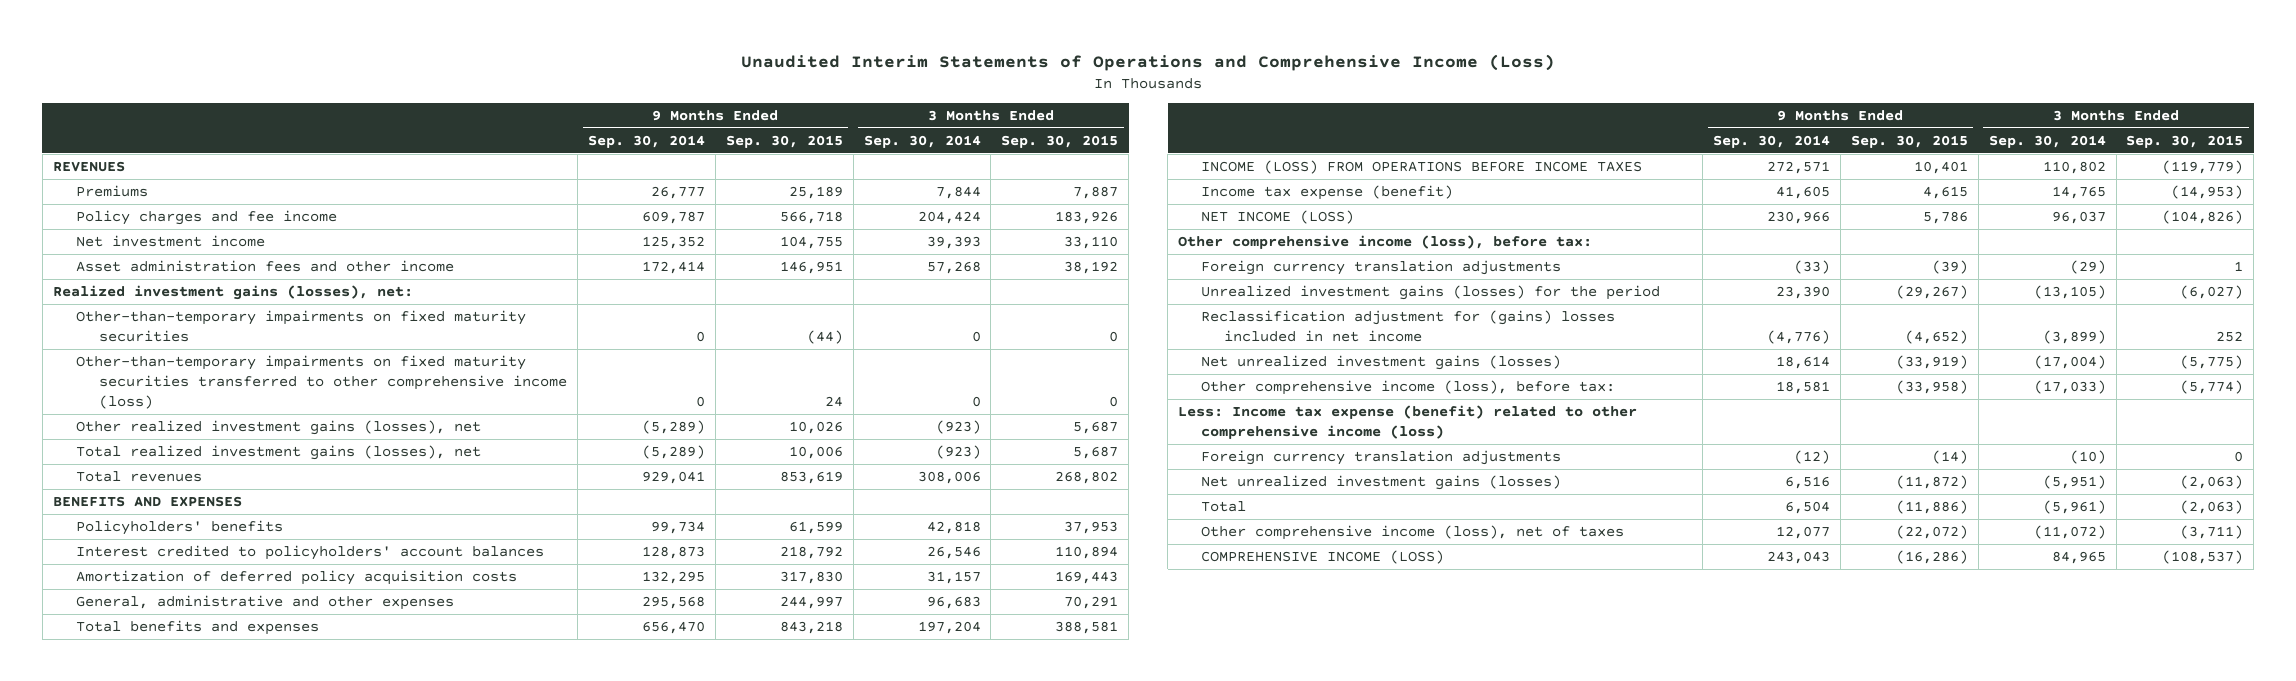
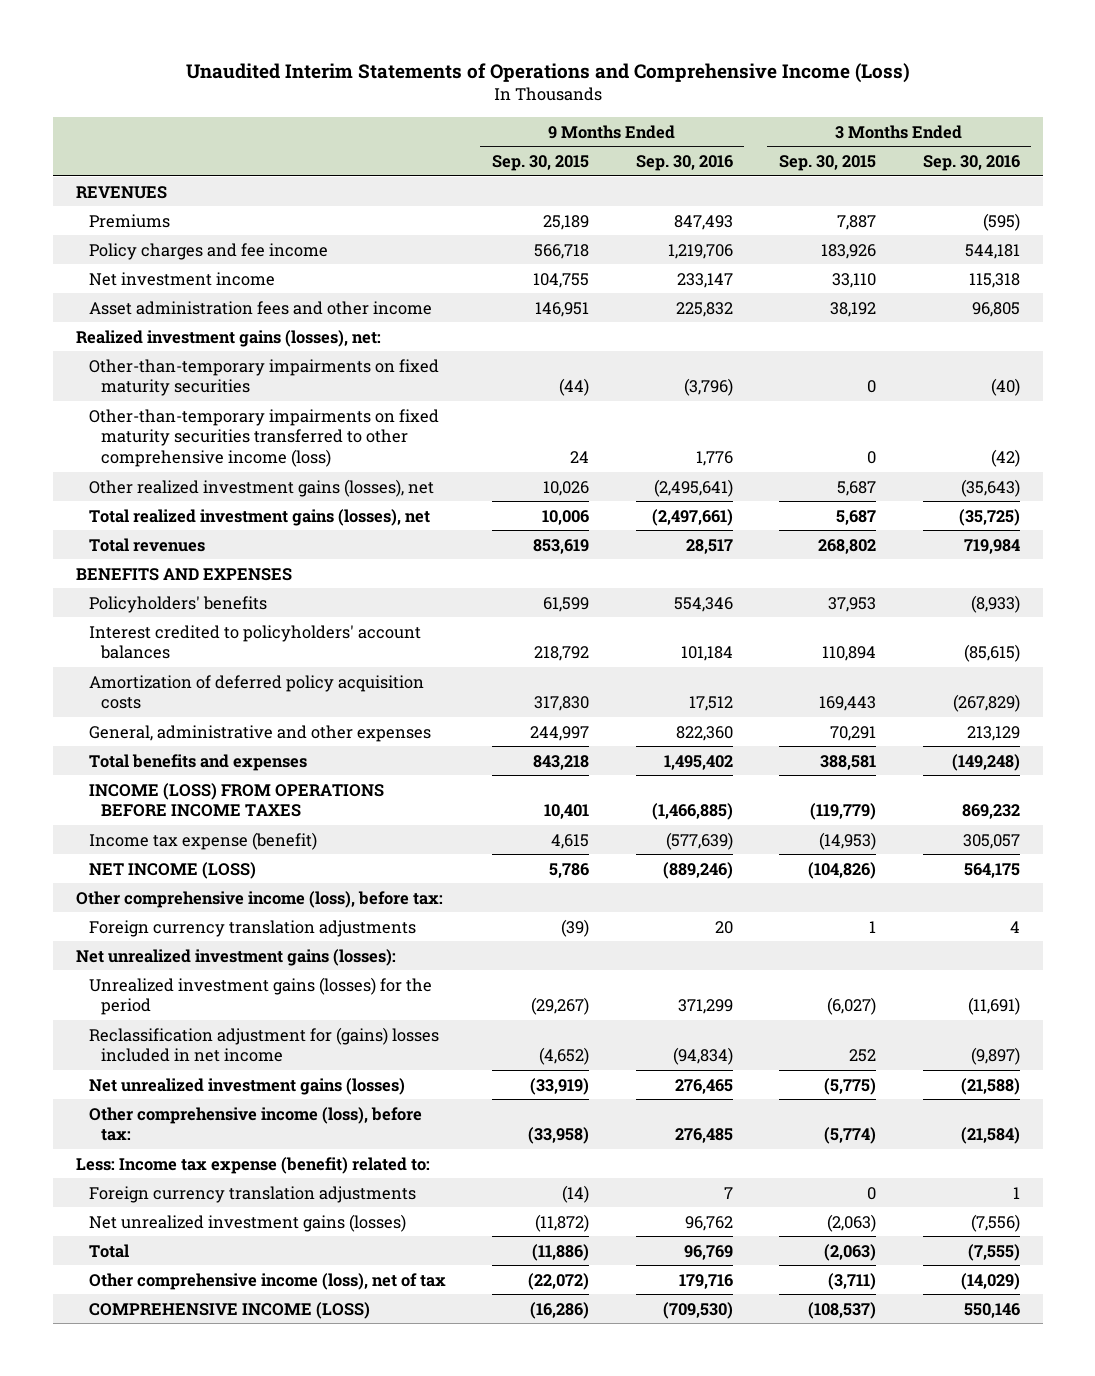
[587,134,705,148] Sep. 30, 2014 -> none
[863,134,981,148] Sep. 30, 2014 -> none
none -> [635,154,733,171] Sep. 30, 2016
none -> [922,154,1020,171] Sep. 30, 2016
none -> [75,948,396,966] Net unrealized investment gains (losses):
[1177,405,1637,439] Less: Income tax expense (benefit) related to other comprehensive income (loss) -> [75,1156,430,1174] Less: Income tax expense (benefit) related to:
[1201,525,1625,541] Other comprehensive income (loss), net of taxes -> [88,1272,446,1290] Other comprehensive income (loss), net of tax

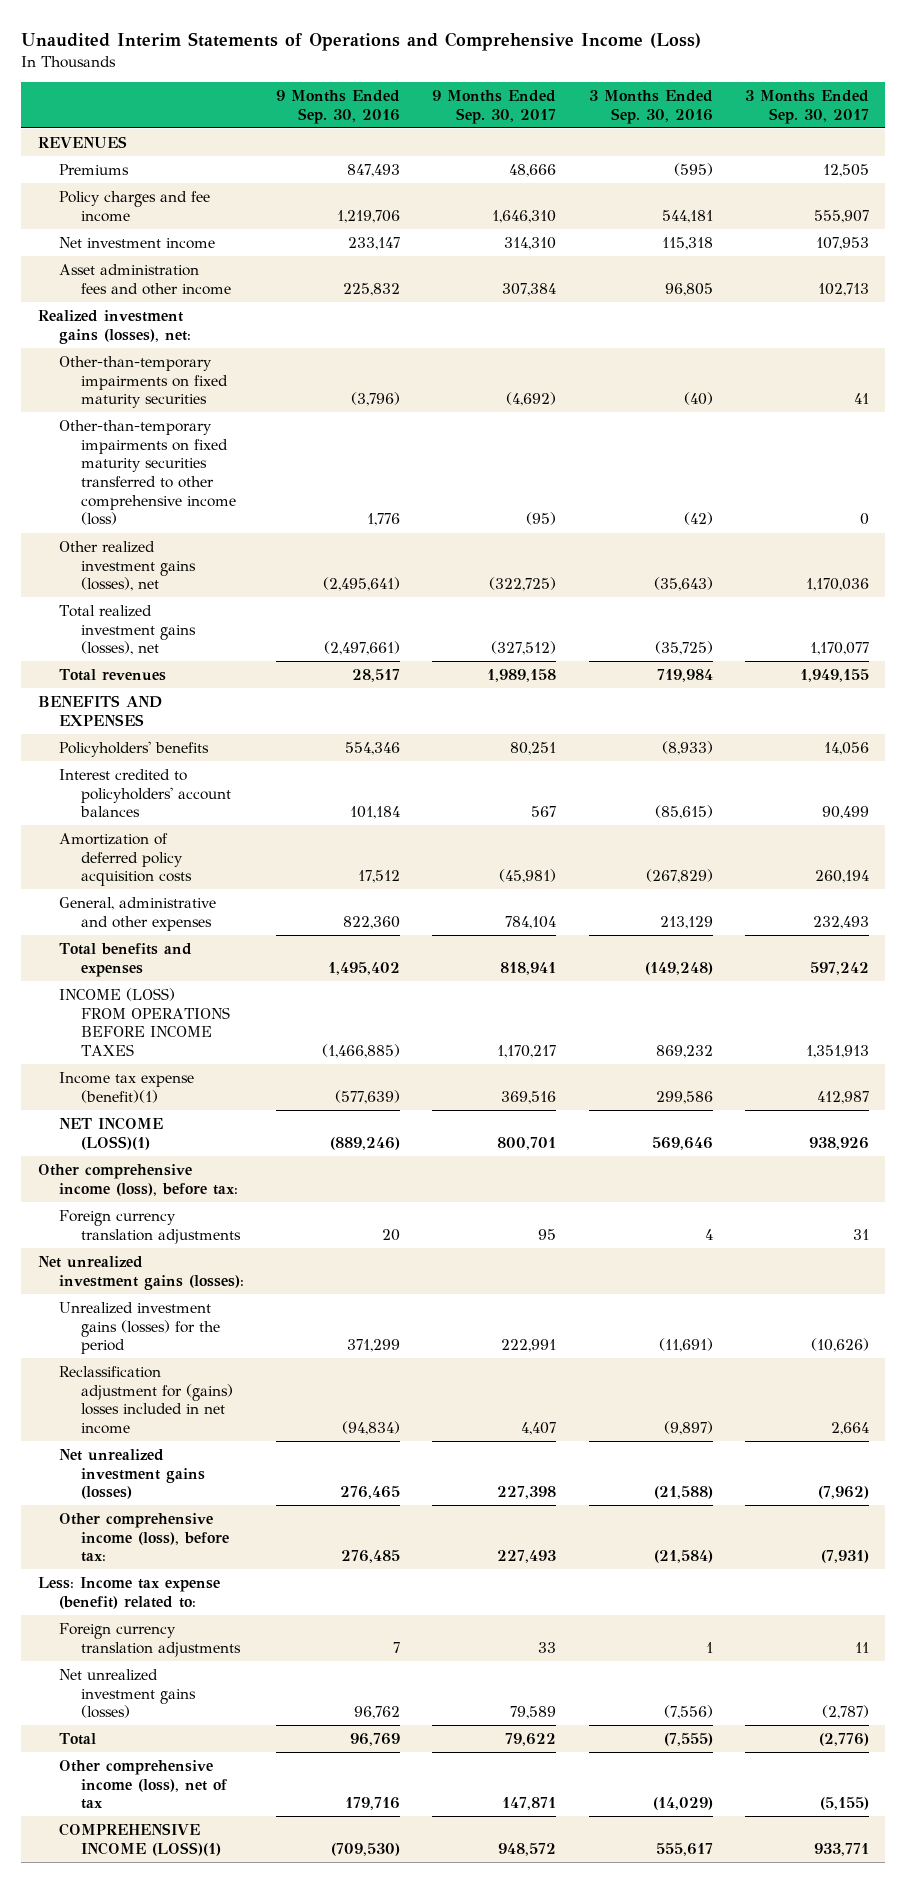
[492,154,590,171] Sep. 30, 2015 -> none
[779,154,877,171] Sep. 30, 2015 -> none
none -> [432,90,557,124] 9 Months Ended Sep. 30, 2017
none -> [744,90,869,124] 3 Months Ended Sep. 30, 2017
[88,831,317,850] Income tax expense (benefit) -> [59,1071,195,1103] Income tax expense (benefit)(1)
[962,833,1020,849] 305,057 -> [655,1090,713,1104] 299,586
[88,861,256,879] NET INCOME (LOSS) -> [59,1116,164,1150] NET INCOME (LOSS)(1)
[963,862,1020,878] 564,175 -> [651,1136,713,1150] 569,646
[88,1301,370,1319] COMPREHENSIVE INCOME (LOSS) -> [59,1822,222,1856] COMPREHENSIVE INCOME (LOSS)(1)
[963,1302,1020,1318] 550,146 -> [655,1842,713,1856] 555,617

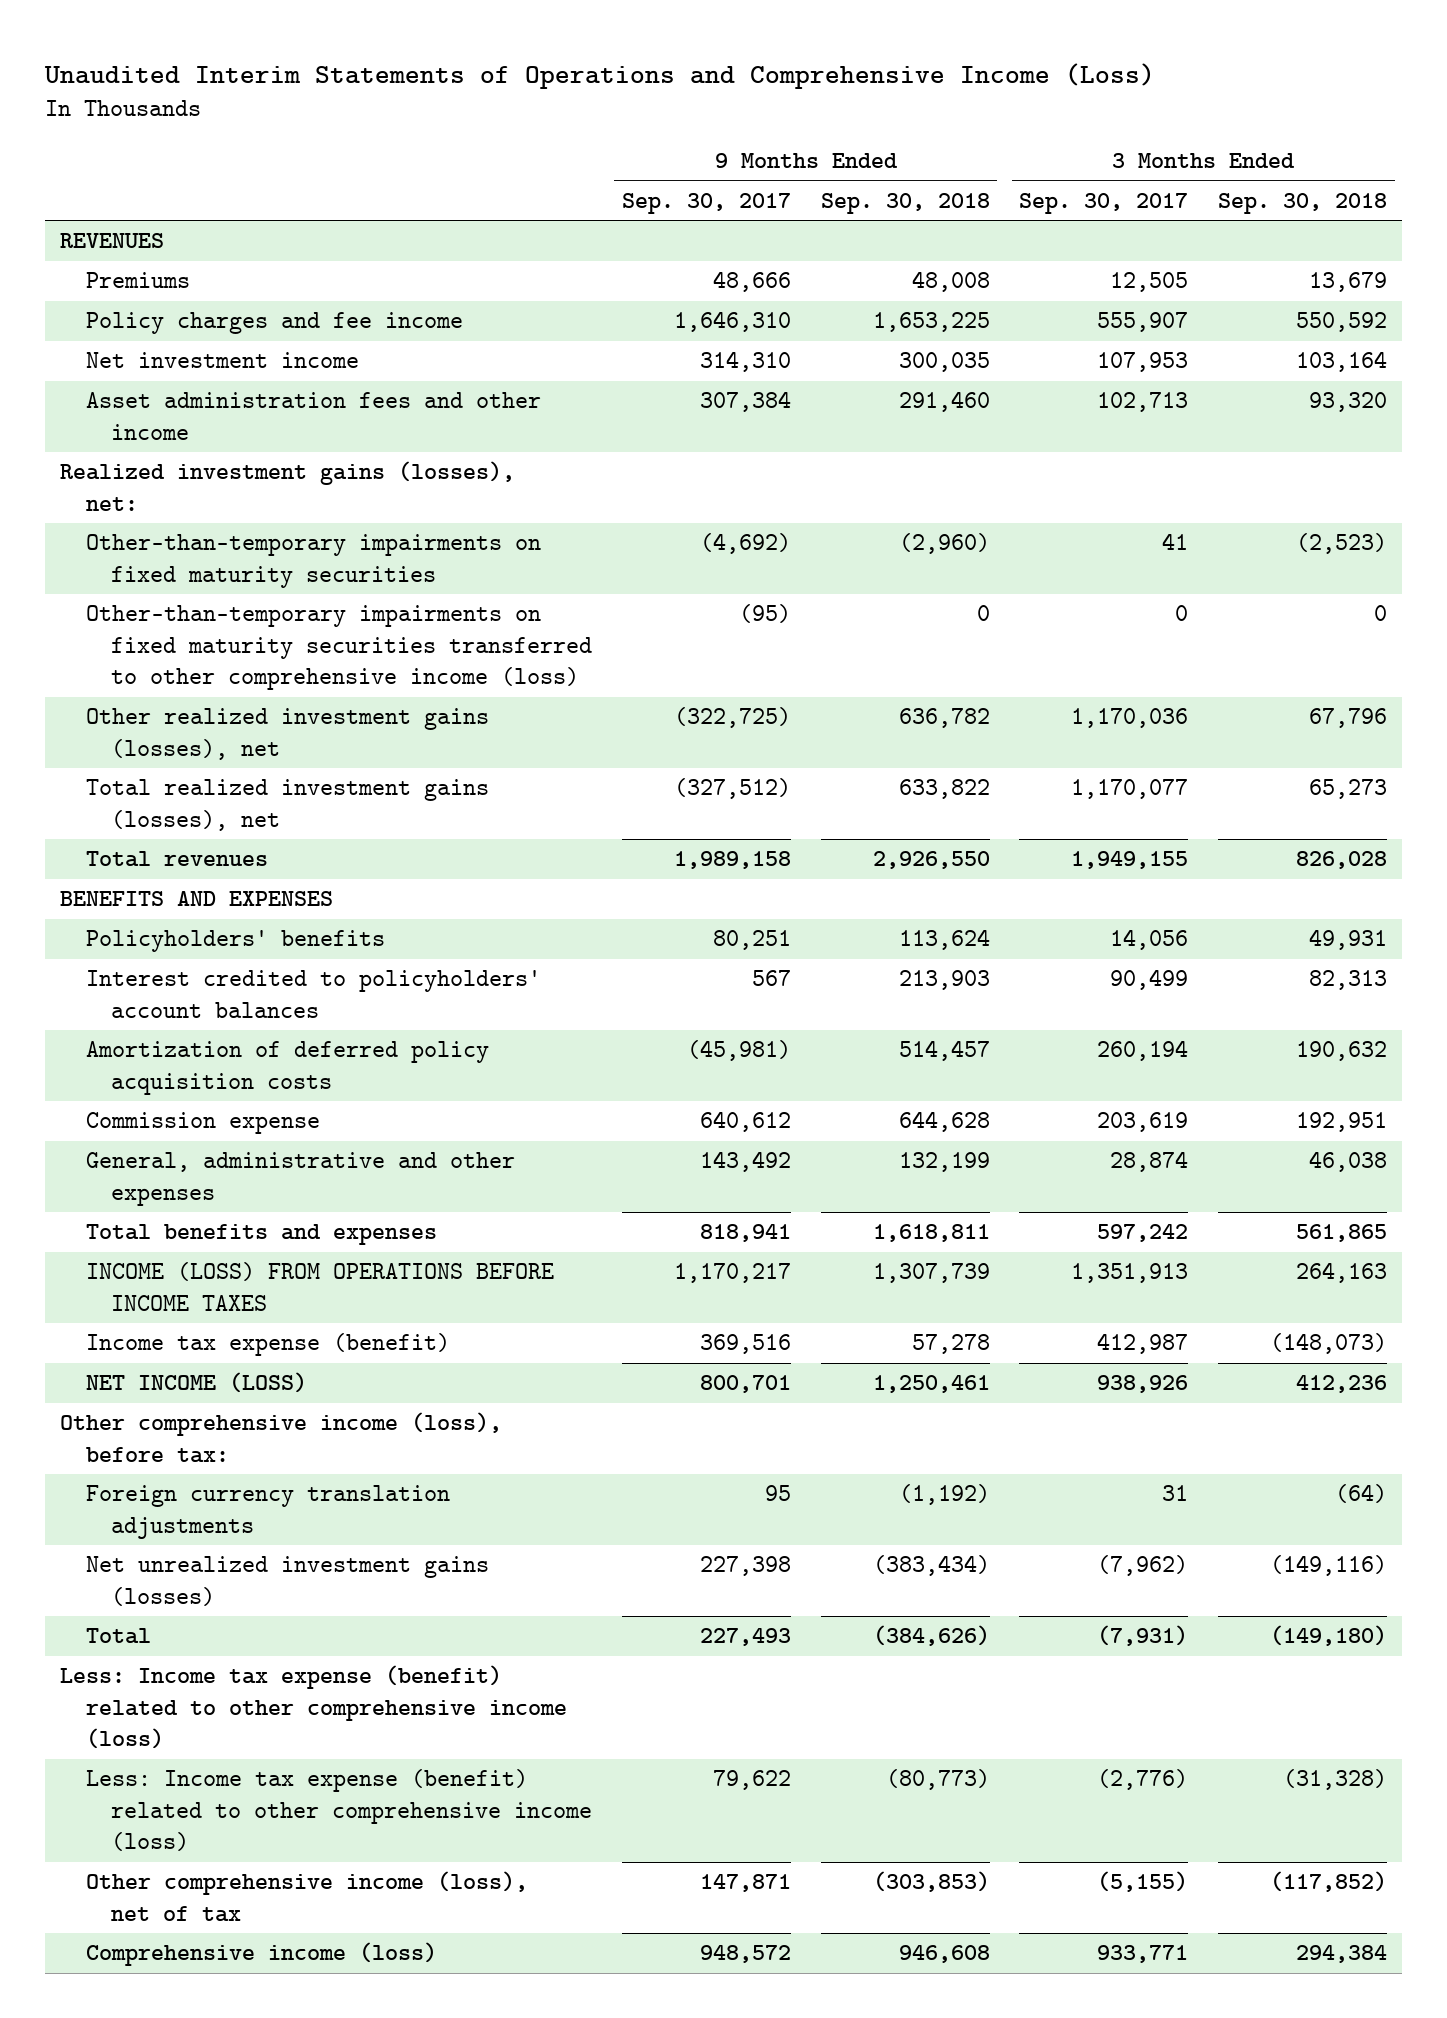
[276,90,401,124] 9 Months Ended Sep. 30, 2016 -> none
[588,90,713,124] 3 Months Ended Sep. 30, 2016 -> none
none -> [820,192,990,214] Sep. 30, 2018
none -> [1218,192,1388,214] Sep. 30, 2018
none -> [85,1112,320,1135] Commission expense
[505,915,557,929] 784,104 -> [699,1151,791,1173] 143,492
[812,915,869,929] 232,493 -> [1110,1151,1189,1173] 28,874
[59,1071,195,1103] Income tax expense (benefit)(1) -> [85,1333,450,1357] Income tax expense (benefit)
[59,1116,164,1150] NET INCOME (LOSS)(1) -> [85,1372,307,1394] NET INCOME (LOSS)
[37,1255,245,1290] Net unrealized investment gains (losses): -> none
[59,1301,221,1355] Unrealized investment gains (losses) for the period -> none
[59,1365,234,1434] Reclassification adjustment for (gains) losses included in net income -> none
[59,1622,242,1657] Foreign currency translation adjustments -> none
[59,1668,197,1719] Net unrealized investment gains (losses) -> none
[59,1512,230,1563] Other comprehensive income (loss), before tax: -> [85,1628,151,1645] Total
[37,1576,220,1609] Less: Income tax expense (benefit) related to: -> [60,1665,567,1750] Less: Income tax expense (benefit) related to other comprehensive income (loss)
[59,1732,97,1745] Total -> [85,1769,593,1852] Less: Income tax expense (benefit) related to other comprehensive income (loss)
[59,1822,222,1856] COMPREHENSIVE INCOME (LOSS)(1) -> [85,1942,437,1967] Comprehensive income (loss)

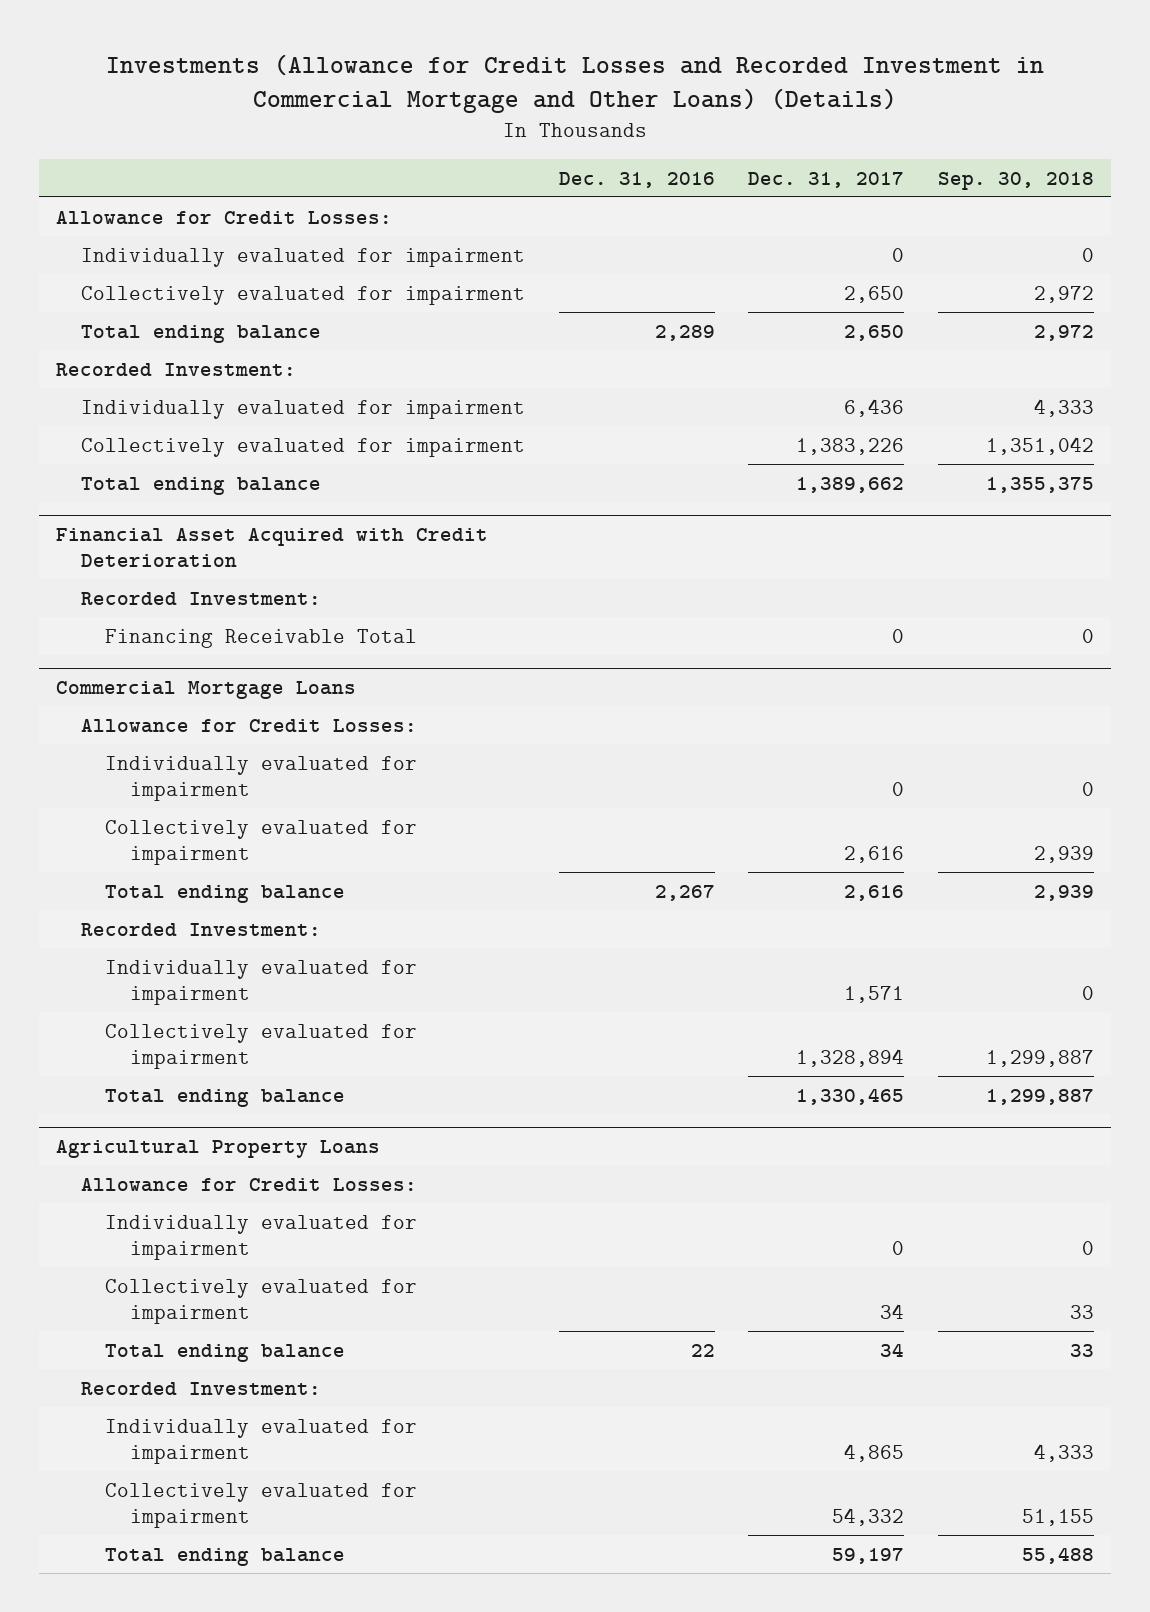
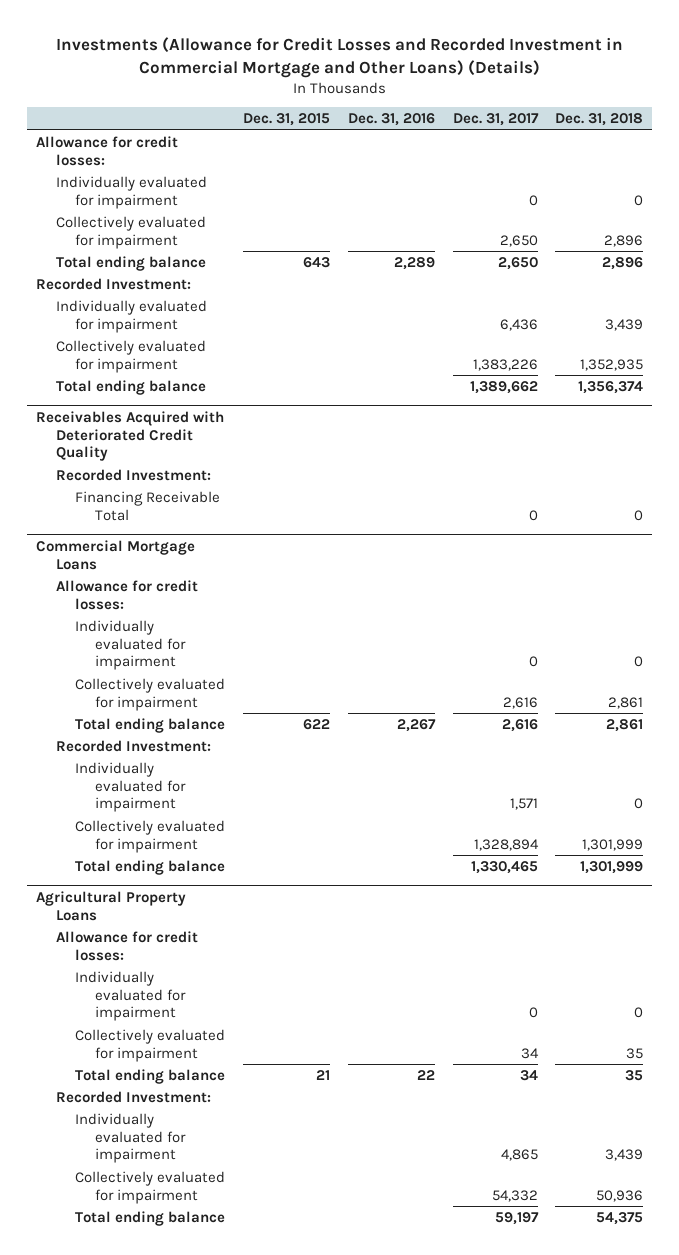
[938,171,1095,190] Sep. 30, 2018 -> none
none -> [243,113,331,127] Dec. 31, 2015
none -> [555,113,644,127] Dec. 31, 2018
[55,210,392,225] Allowance for Credit Losses: -> [35,135,178,166] Allowance for credit losses:
[55,527,488,568] Financial Asset Acquired with Credit Deterioration -> [35,410,224,462] Receivables Acquired with Deteriorated Credit Quality
[80,718,417,733] Allowance for Credit Losses: -> [55,579,198,610] Allowance for credit losses:
[80,1177,417,1192] Allowance for Credit Losses: -> [55,930,198,961] Allowance for credit losses:

